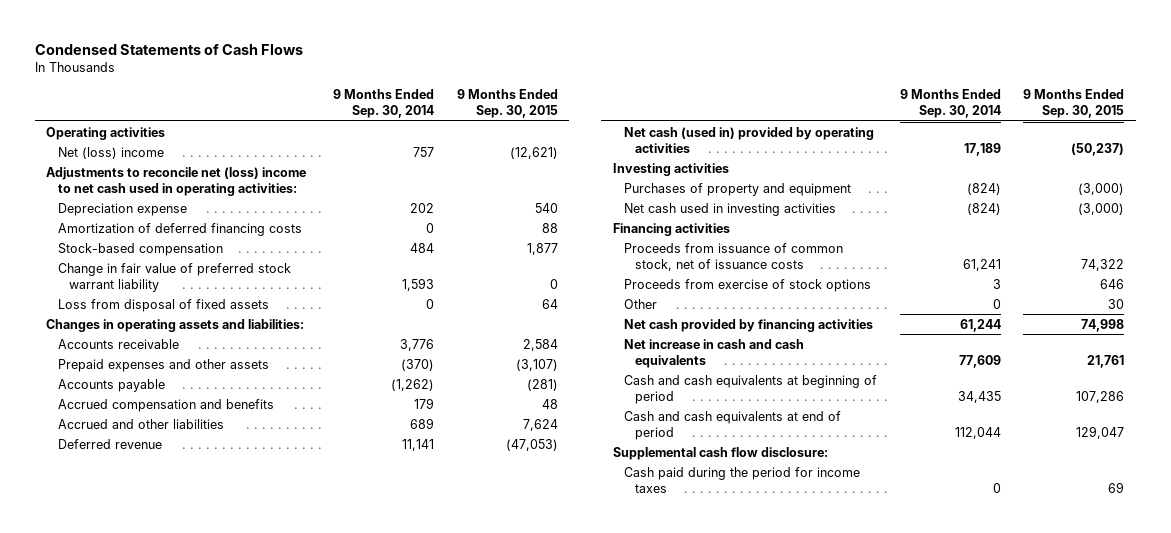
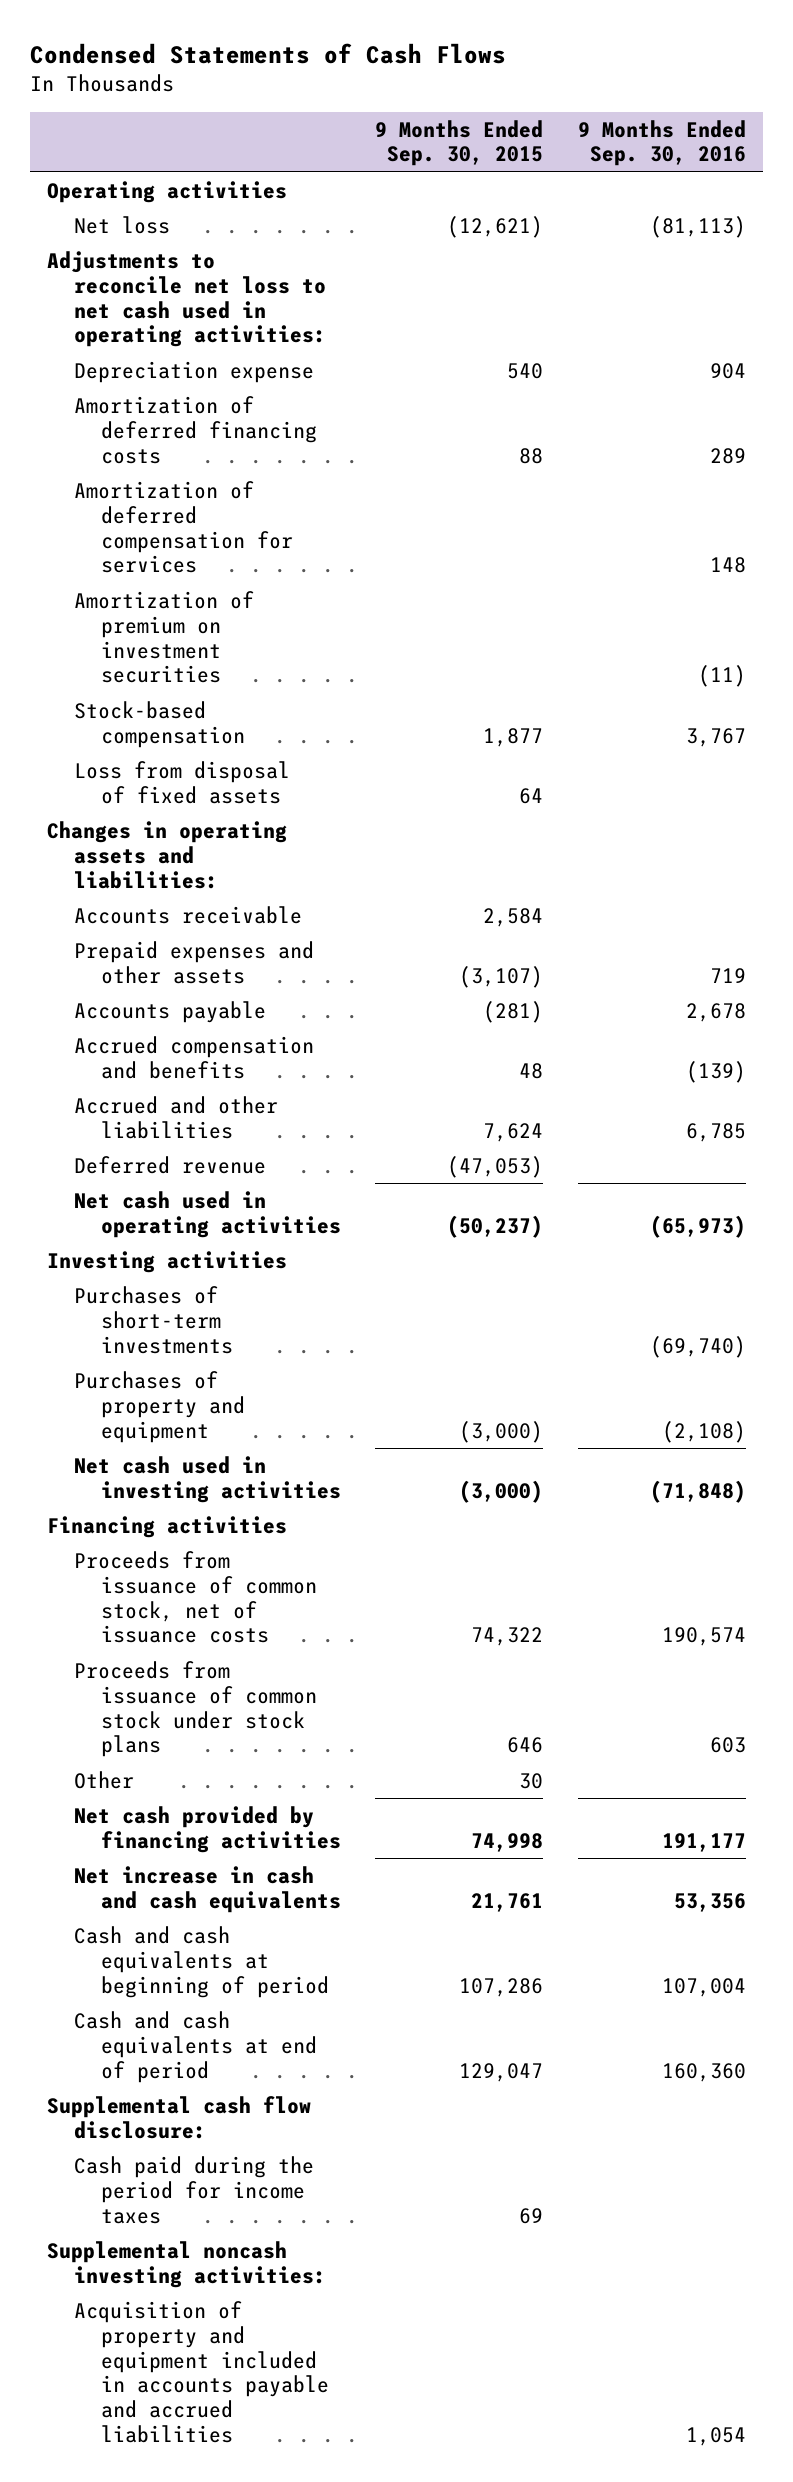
[333,89,435,119] 9 Months Ended Sep. 30, 2014 -> none
none -> [577,119,746,167] 9 Months Ended Sep. 30, 2016
[57,146,164,159] Net (loss) income -> [74,215,171,234] Net loss
[46,166,307,196] Adjustments to reconcile net (loss) income to net cash used in operating activities: -> [47,250,327,348] Adjustments to reconcile net loss to net cash used in operating activities:
none -> [74,480,293,574] Amortization of deferred compensation for services
none -> [74,590,255,684] Amortization of premium on investment securities
[57,262,291,292] Change in fair value of preferred stock warrant liability -> none
[624,126,875,153] Net cash (used in) provided by operating activities -> [74,1190,341,1238] Net cash used in operating activities
none -> [74,1285,233,1354] Purchases of short-term investments
[624,278,872,292] Proceeds from exercise of stock options -> [74,1660,317,1758] Proceeds from issuance of common stock under stock plans
none -> [47,2240,327,2288] Supplemental noncash investing activities:
none -> [74,2300,329,2444] Acquisition of property and equipment included in accounts payable and accrued liabilities

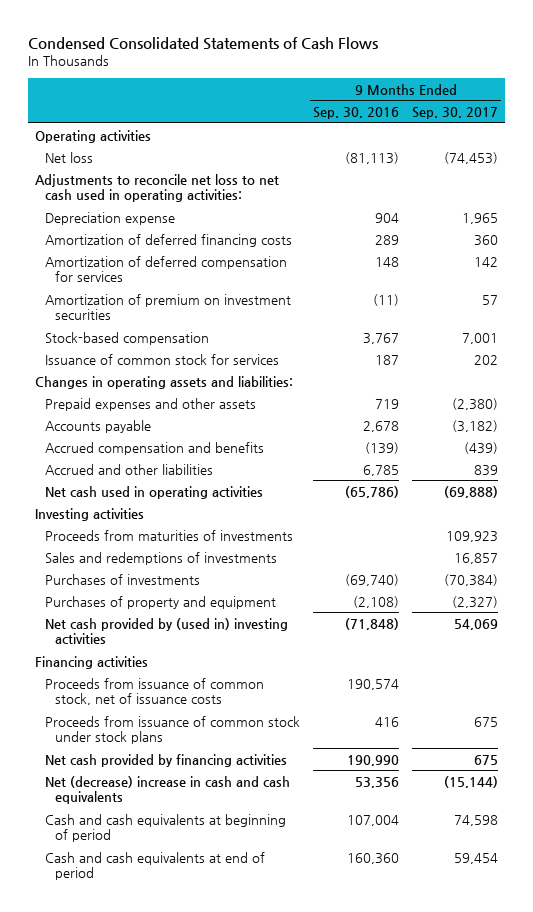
[30,42,507,64] Condensed Statements of Cash Flows -> [27,36,378,50] Condensed Consolidated Statements of Cash Flows
[375,119,544,167] 9 Months Ended Sep. 30, 2015 -> none
none -> [412,107,499,120] Sep. 30, 2017
[74,760,291,804] Loss from disposal of fixed assets -> none
none -> [44,353,279,365] Issuance of common stock for services
[74,905,303,924] Accounts receivable -> none
[74,1155,267,1174] Deferred revenue -> none
[649,1214,746,1238] (65,973) -> [344,485,399,498] (65,786)
none -> [44,529,293,541] Proceeds from maturities of investments
none -> [44,551,277,565] Sales and redemptions of investments
[74,1285,233,1354] Purchases of short-term investments -> [44,573,200,585] Purchases of investments
[74,1455,341,1503] Net cash used in investing activities -> [44,617,288,645] Net cash provided by (used in) investing activities
[74,1770,135,1789] Other -> none
[709,1737,746,1754] 603 -> [374,716,399,727] 416
[661,1832,746,1852] 191,177 -> [346,754,399,766] 190,990
[74,1865,341,1913] Net increase in cash and cash equivalents -> [44,775,290,805] Net (decrease) increase in cash and cash equivalents
[47,2095,312,2139] Supplemental cash flow disclosure: -> none
[74,2155,315,2224] Cash paid during the period for income taxes -> none
[47,2240,327,2288] Supplemental noncash investing activities: -> none
[74,2300,329,2444] Acquisition of property and equipment included in accounts payable and accrued liabilities -> none

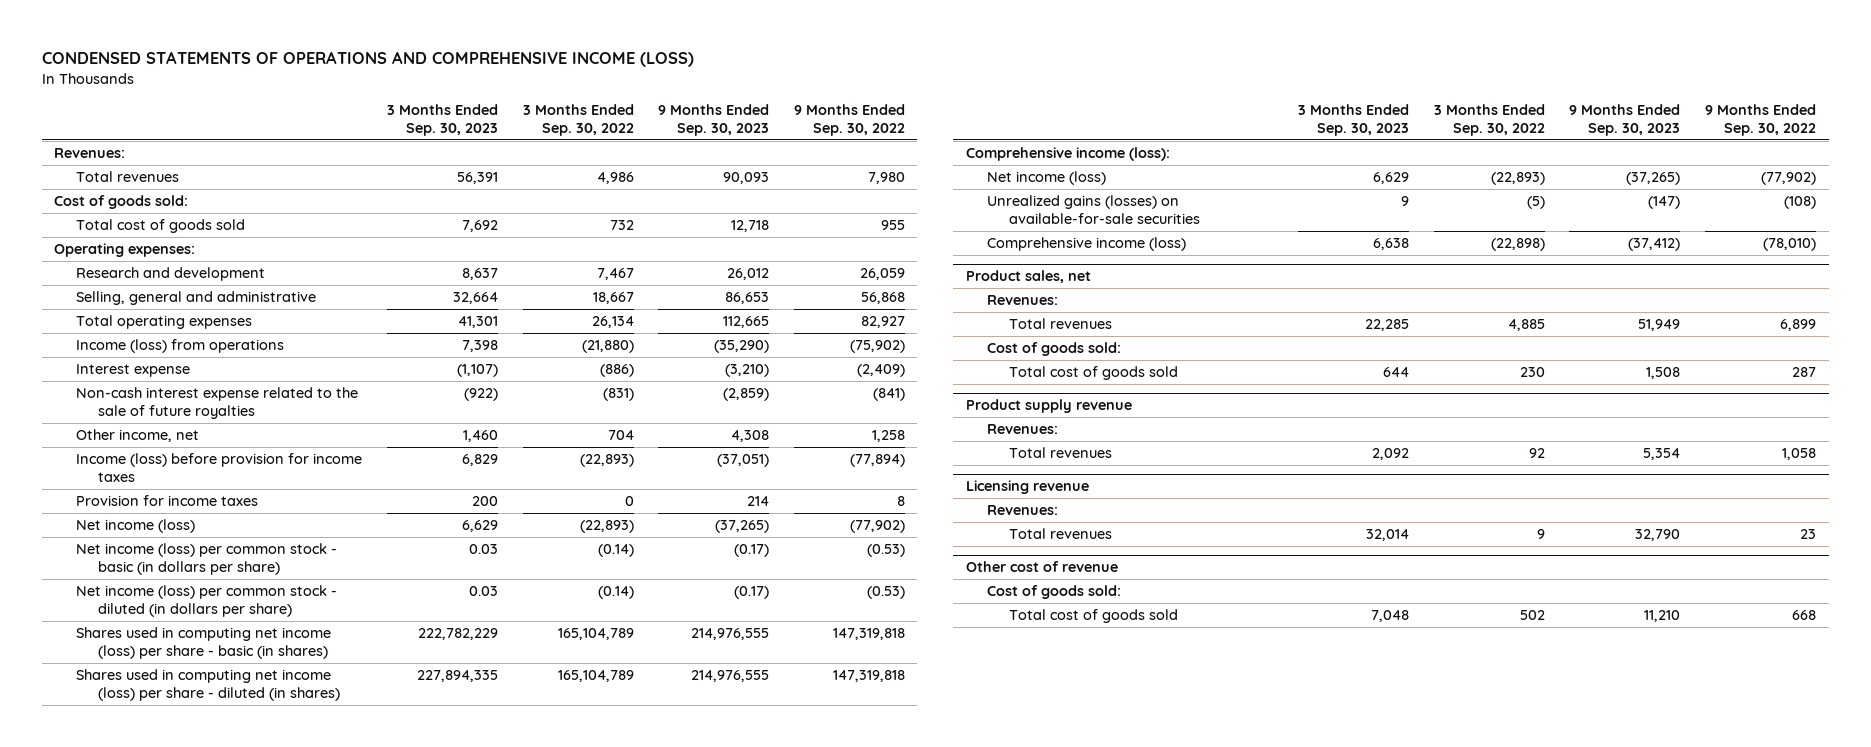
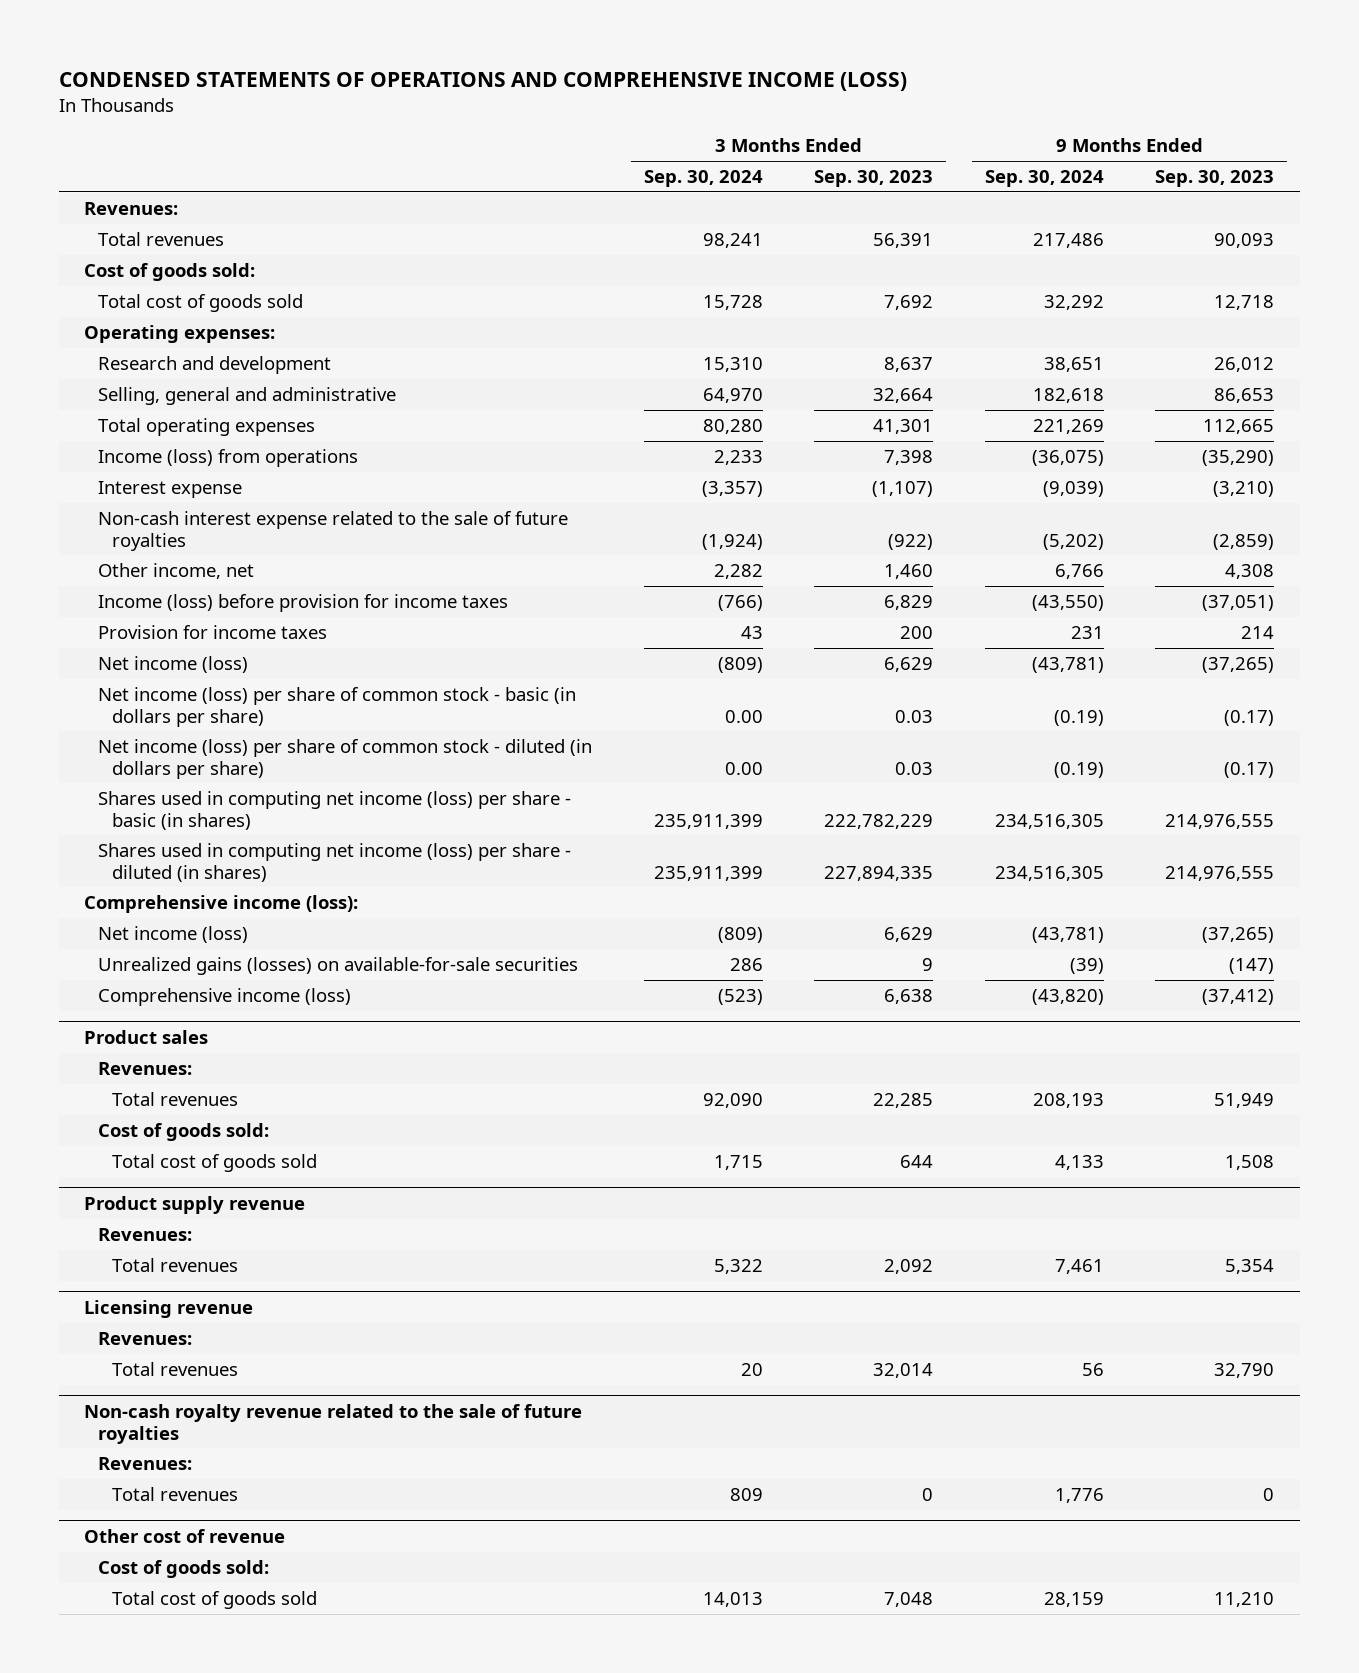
[522,103,634,137] 3 Months Ended Sep. 30, 2022 -> none
[794,103,906,137] 9 Months Ended Sep. 30, 2022 -> none
none -> [643,169,763,187] Sep. 30, 2024
none -> [984,169,1104,187] Sep. 30, 2024
[76,543,338,576] Net income (loss) per common stock - basic (in dollars per share) -> [98,686,577,727] Net income (loss) per share of common stock - basic (in dollars per share)
[76,585,338,618] Net income (loss) per common stock - diluted (in dollars per share) -> [98,738,593,779] Net income (loss) per share of common stock - diluted (in dollars per share)
[965,270,1091,284] Product sales, net -> [84,1029,209,1044] Product sales
none -> [84,1403,583,1444] Non-cash royalty revenue related to the sale of future royalties
none -> [98,1456,193,1470] Revenues:
none -> [112,1486,239,1501] Total revenues

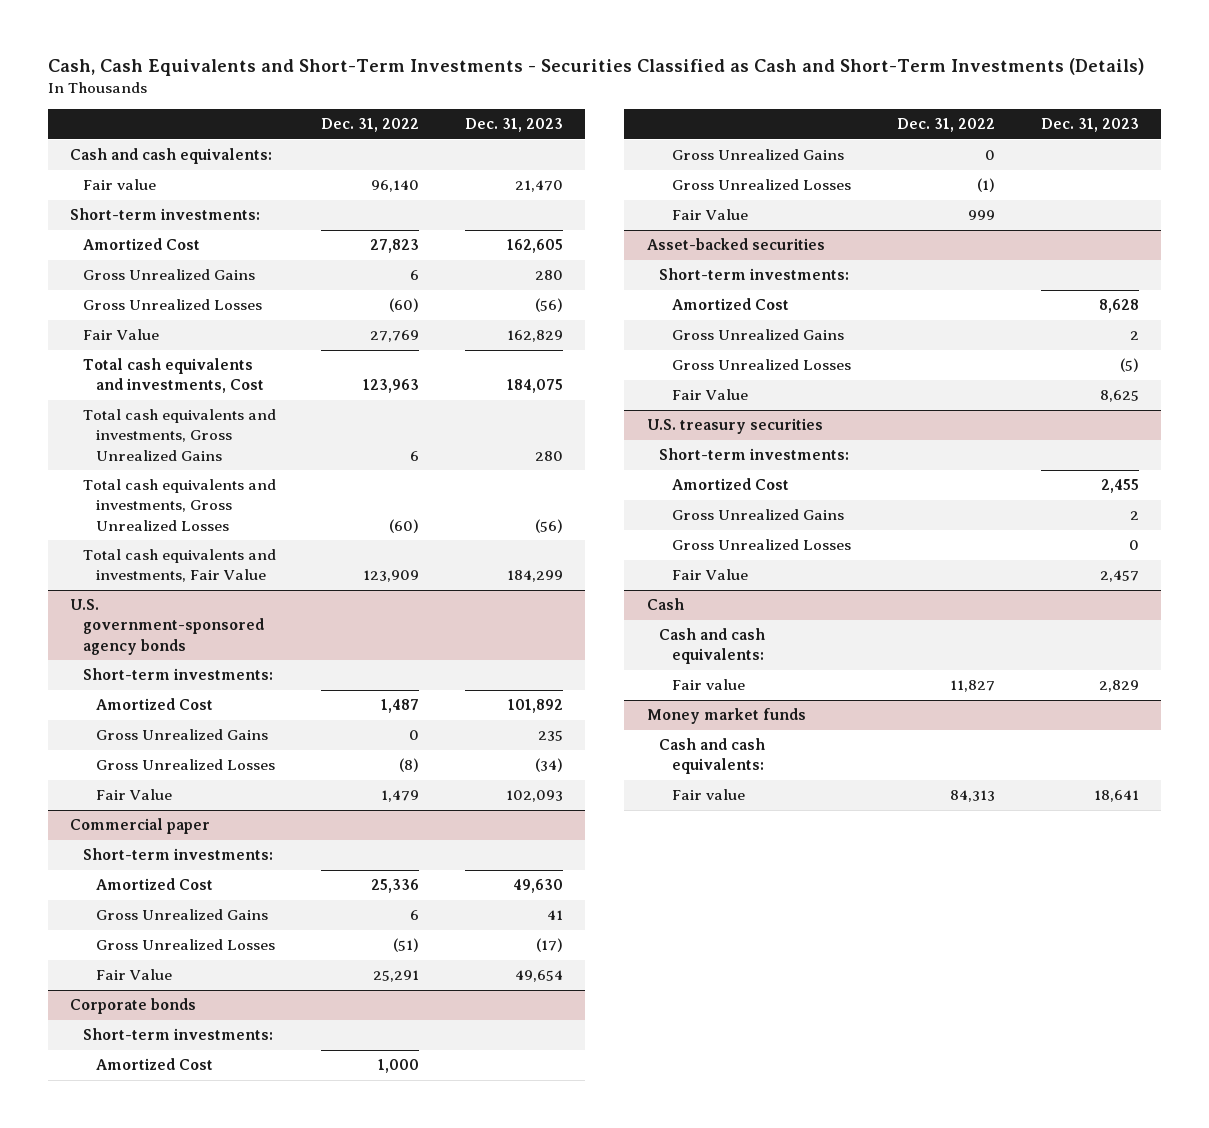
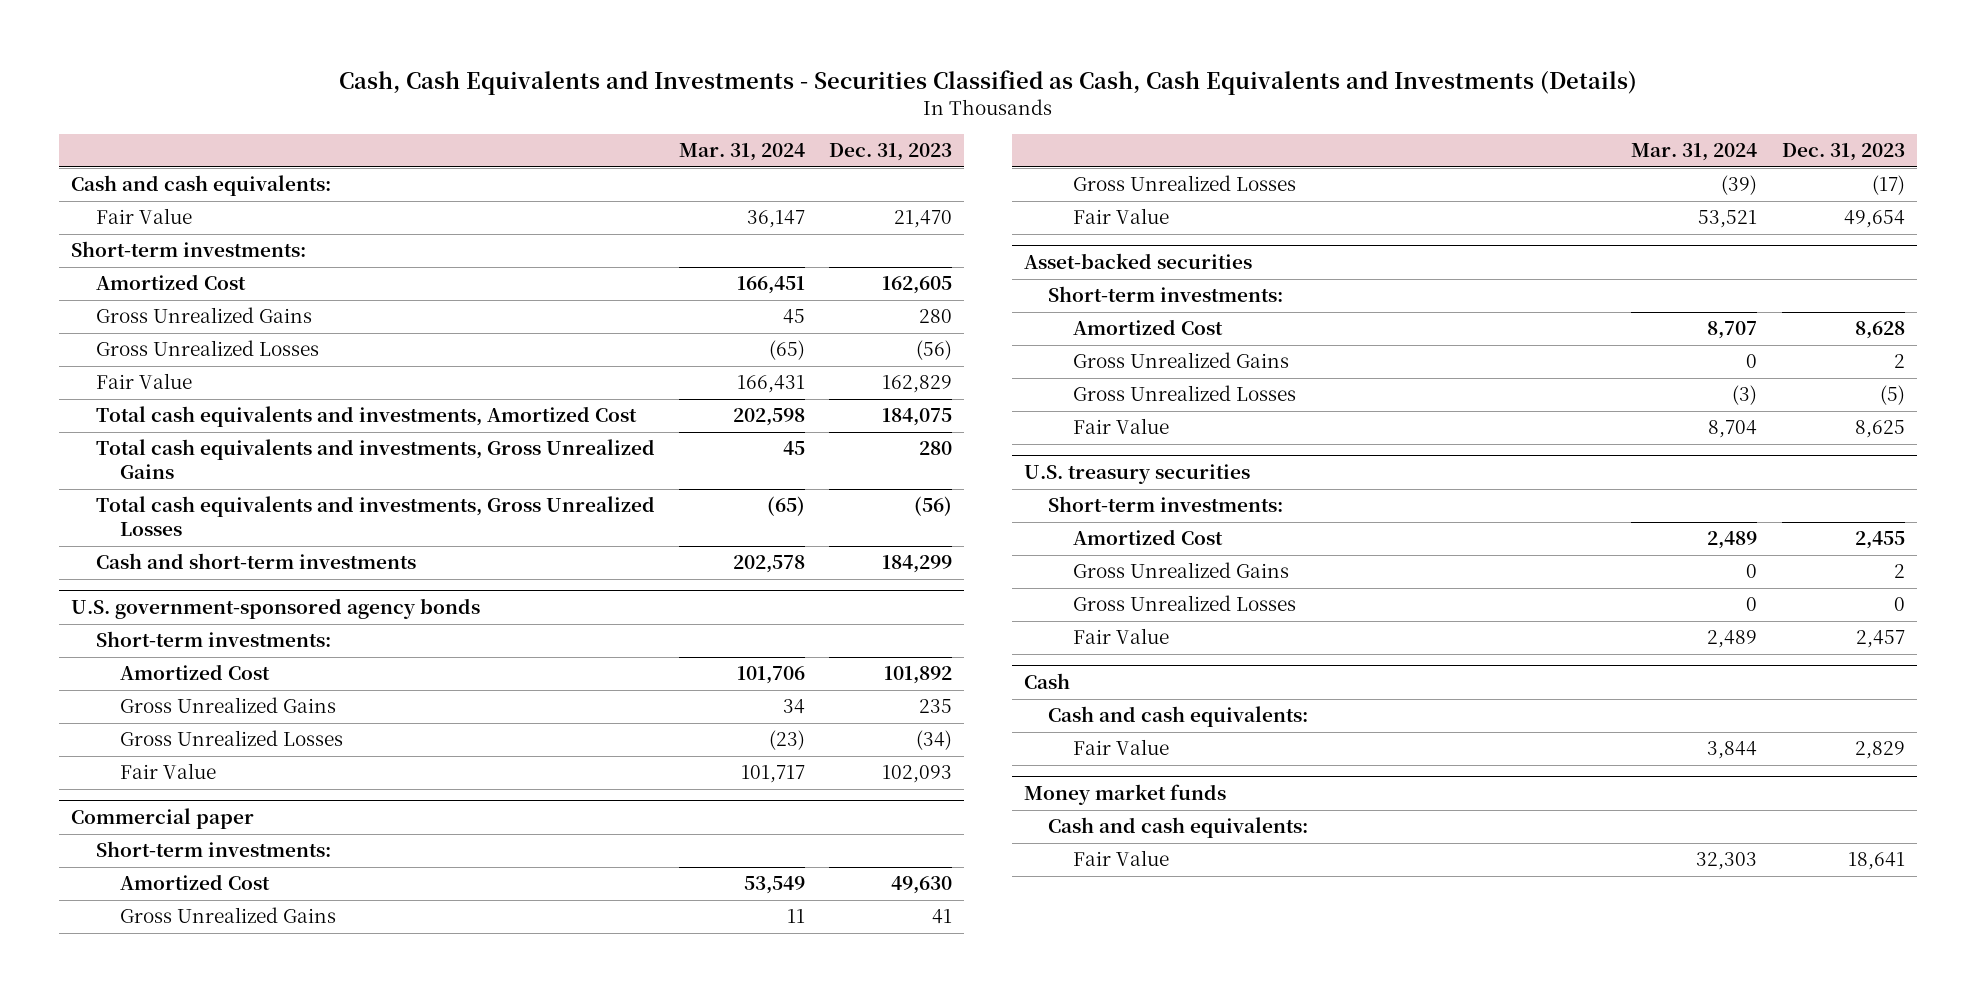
[47,58,1144,77] Cash, Cash Equivalents and Short-Term Investments - Securities Classified as Cash and Short-Term Investments (Details) -> [338,69,1637,95] Cash, Cash Equivalents and Investments - Securities Classified as Cash, Cash Equivalents and Investments (Details)
[321,117,420,132] Dec. 31, 2022 -> none
none -> [678,143,805,162] Mar. 31, 2024
[83,179,157,191] Fair value -> [95,208,192,225] Fair Value
[83,358,265,394] Total cash equivalents and investments, Cost -> [95,406,637,428] Total cash equivalents and investments, Amortized Cost
[83,549,277,583] Total cash equivalents and investments, Fair Value -> [95,553,416,570] Cash and short-term investments
[70,998,197,1015] Corporate bonds -> none
[83,1028,274,1041] Short-term investments: -> none
[96,1058,214,1071] Amortized Cost -> none
[672,149,845,161] Gross Unrealized Gains -> none
[672,179,852,191] Gross Unrealized Losses -> none
[672,209,749,221] Fair Value -> none
[672,679,746,691] Fair value -> [1072,739,1169,756] Fair Value
[672,789,746,801] Fair value -> [1072,850,1169,867] Fair Value

